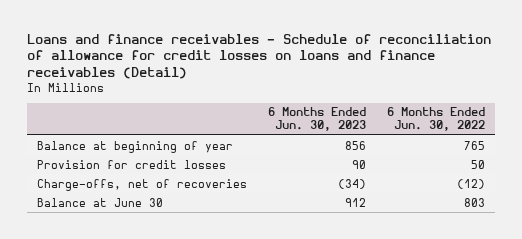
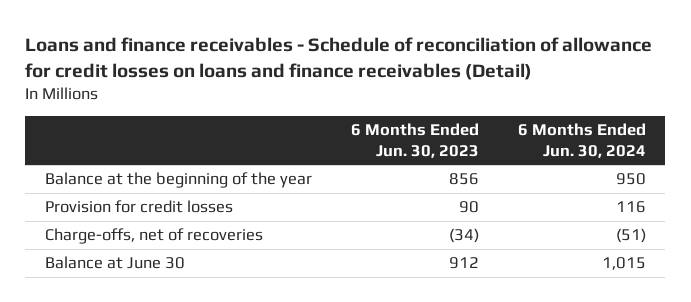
[386,107,485,132] 6 Months Ended Jun. 30, 2022 -> none
none -> [517,123,646,158] 6 Months Ended Jun. 30, 2024
[37,140,234,153] Balance at beginning of year -> [44,172,312,189] Balance at the beginning of the year

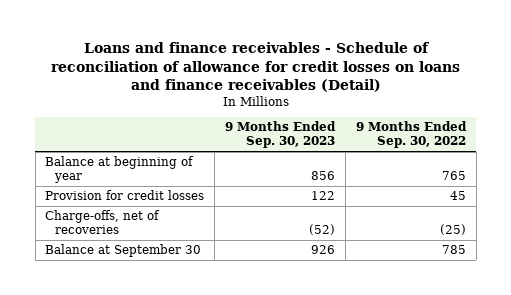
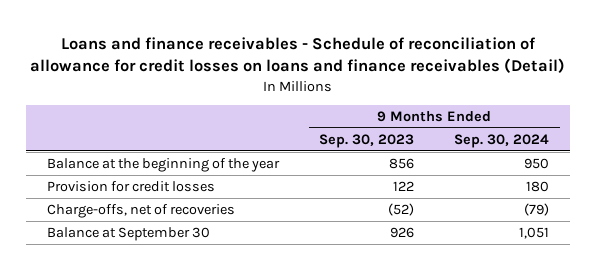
[355,121,467,149] 9 Months Ended Sep. 30, 2022 -> none
none -> [454,133,550,148] Sep. 30, 2024
[45,156,195,184] Balance at beginning of year -> [46,158,280,173] Balance at the beginning of the year

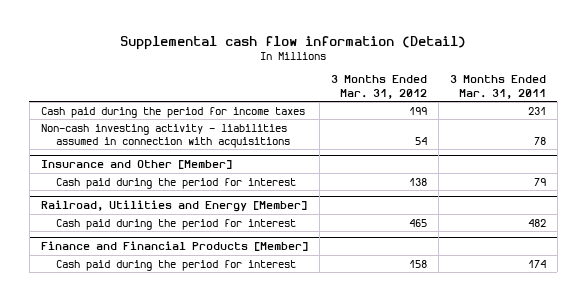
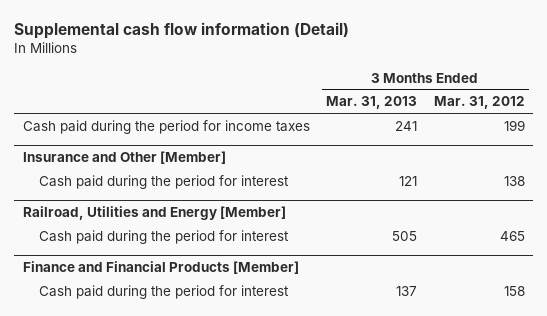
[449,75,546,99] 3 Months Ended Mar. 31, 2011 -> none
none -> [326,96,418,110] Mar. 31, 2013
[40,123,291,148] Non-cash investing activity - liabilities assumed in connection with acquisitions -> none

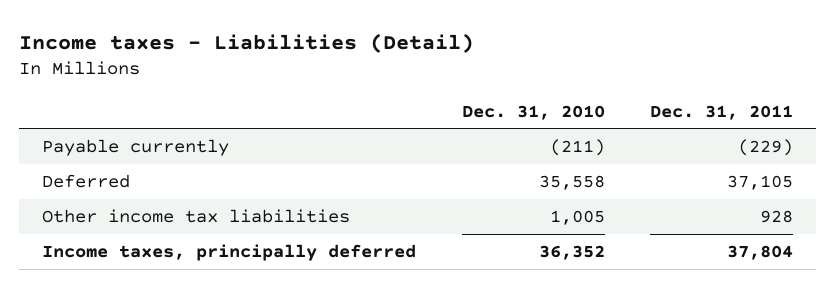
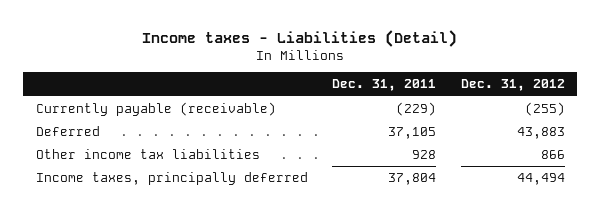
[461,104,605,120] Dec. 31, 2010 -> none
none -> [461,79,566,92] Dec. 31, 2012
[41,139,229,157] Payable currently -> [35,102,276,117] Currently payable (receivable)

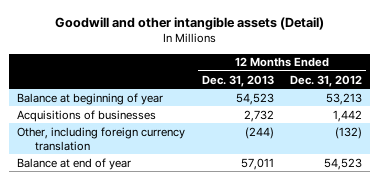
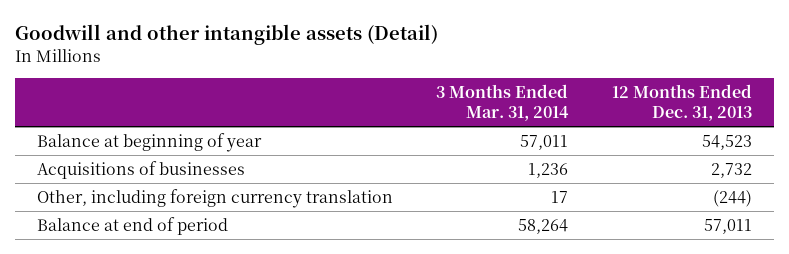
[289,74,362,87] Dec. 31, 2012 -> none
none -> [436,83,570,122] 3 Months Ended Mar. 31, 2014
[17,157,132,170] Balance at end of year -> [36,216,228,235] Balance at end of period

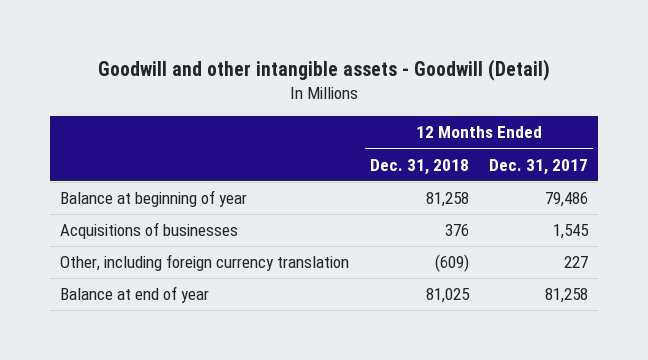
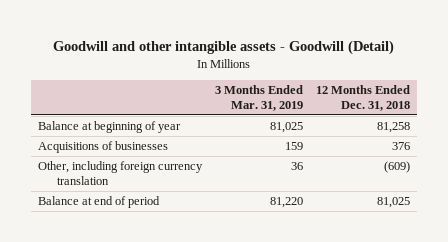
[489,158,589,175] Dec. 31, 2017 -> none
none -> [215,84,304,111] 3 Months Ended Mar. 31, 2019
[60,286,210,304] Balance at end of year -> [37,195,160,208] Balance at end of period

